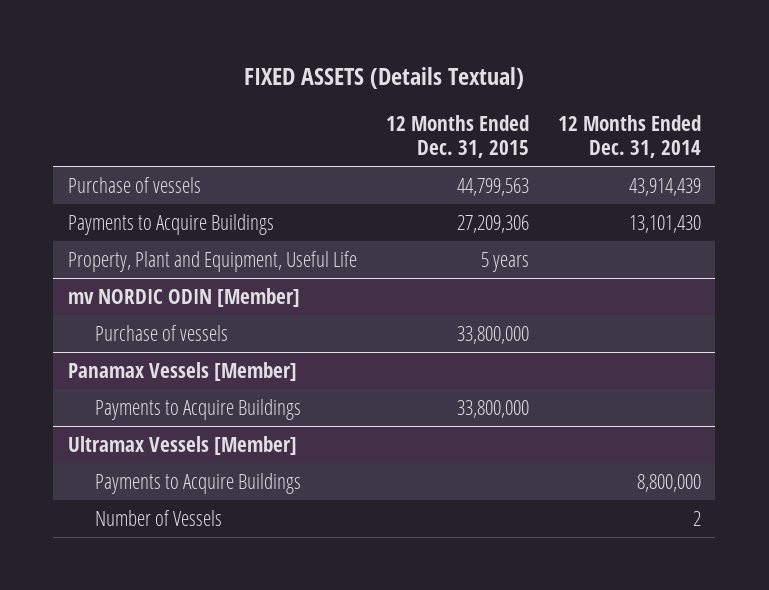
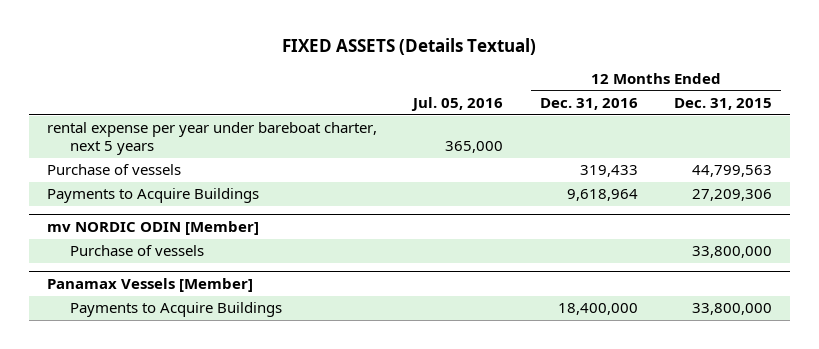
[557,114,701,159] 12 Months Ended Dec. 31, 2014 -> none
none -> [411,97,504,112] Jul. 05, 2016
none -> [539,98,638,111] Dec. 31, 2016
none -> [46,122,377,156] rental expense per year under bareboat charter, next 5 years
[67,250,357,272] Property, Plant and Equipment, Useful Life -> none
[67,435,297,455] Ultramax Vessels [Member] -> none
[94,472,301,494] Payments to Acquire Buildings -> none
[94,509,222,526] Number of Vessels -> none

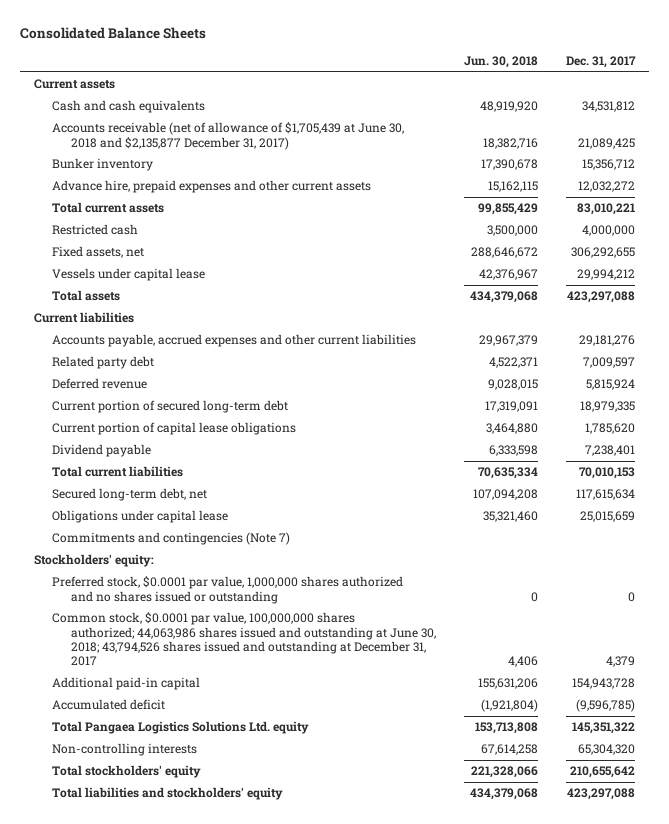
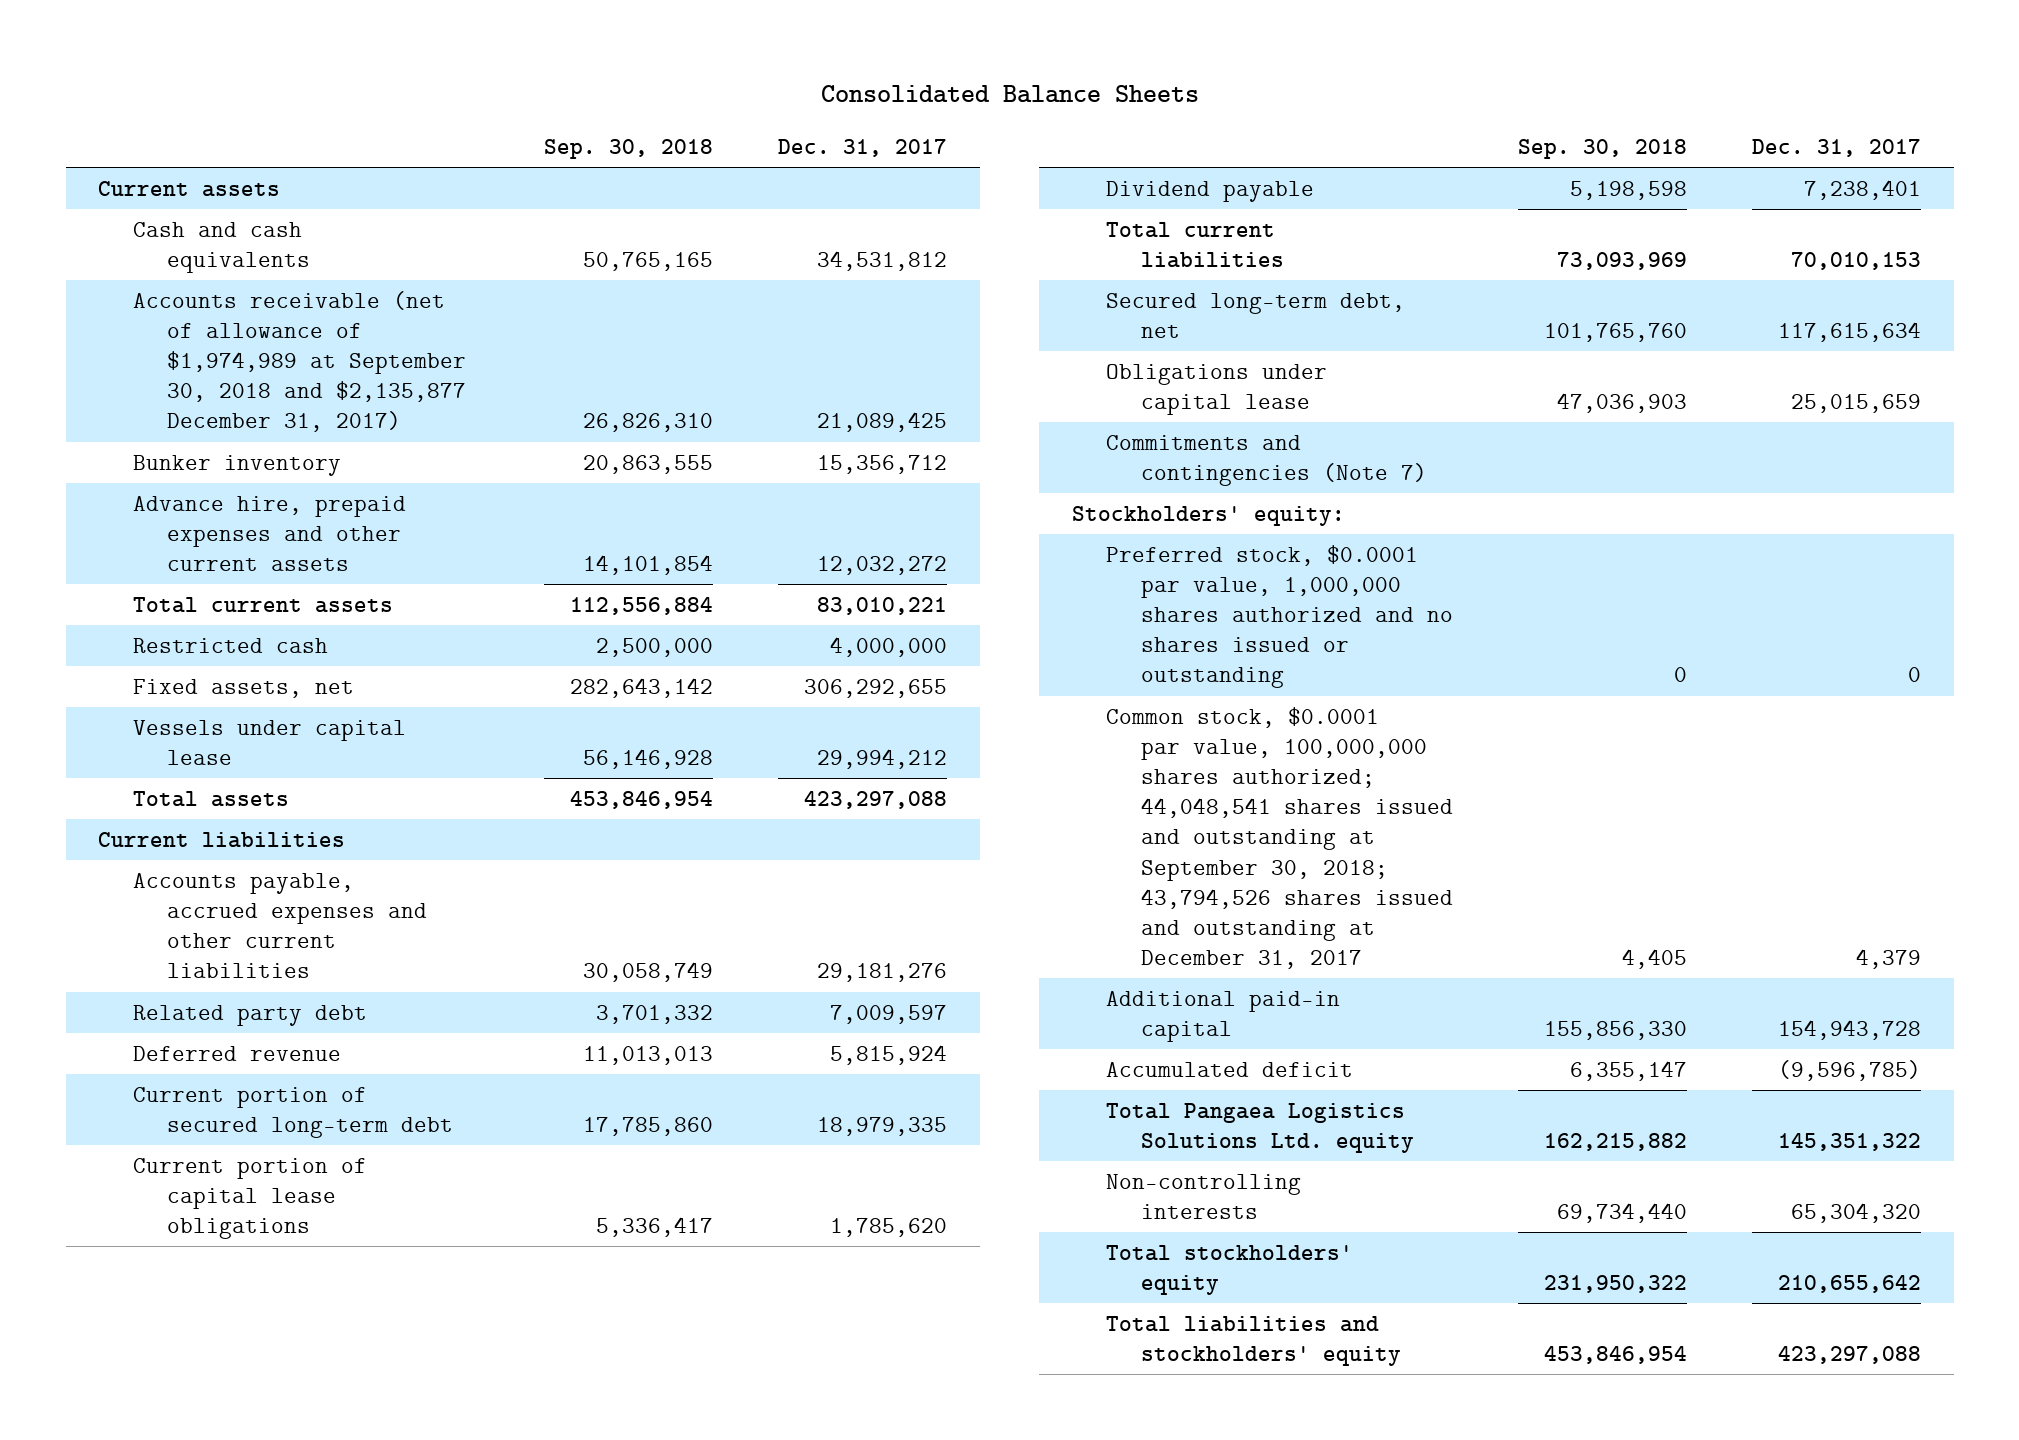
[463,56,538,69] Jun. 30, 2018 -> none
none -> [544,138,714,159] Sep. 30, 2018
[52,122,405,150] Accounts receivable (net of allowance of $1,705,439 at June 30, 2018 and $2,135,877 December 31, 2017) -> [132,290,467,433] Accounts receivable (net of allowance of $1,974,989 at September 30, 2018 and $2,135,877 December 31, 2017)
[52,612,436,667] Common stock, $0.0001 par value, 100,000,000 shares authorized; 44,063,986 shares issued and outstanding at June 30, 2018; 43,794,526 shares issued and outstanding at December 31, 2017 -> [1106,706,1453,969] Common stock, $0.0001 par value, 100,000,000 shares authorized; 44,048,541 shares issued and outstanding at September 30, 2018; 43,794,526 shares issued and outstanding at December 31, 2017

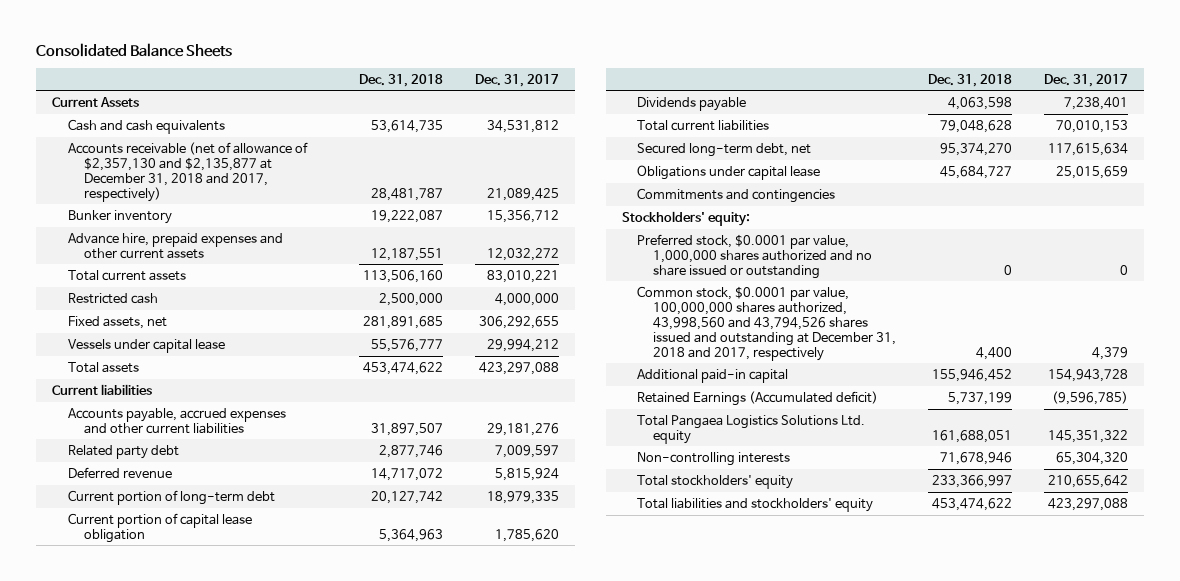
[544,138,714,159] Sep. 30, 2018 -> none
none -> [358,73,443,87] Dec. 31, 2018
[98,180,281,197] Current assets -> [52,96,140,107] Current Assets
[132,290,467,433] Accounts receivable (net of allowance of $1,974,989 at September 30, 2018 and $2,135,877 December 31, 2017) -> [68,141,309,202] Accounts receivable (net of allowance of $2,357,130 and $2,135,877 at December 31, 2018 and 2017, respectively)
[132,1086,454,1138] Current portion of secured long-term debt -> [68,489,276,505] Current portion of long-term debt
[132,1157,367,1240] Current portion of capital lease obligations -> [68,512,253,543] Current portion of capital lease obligation
[1106,180,1315,202] Dividend payable -> [637,96,747,111] Dividends payable
[1106,434,1427,486] Commitments and contingencies (Note 7) -> [637,187,836,203] Commitments and contingencies
[1106,544,1453,689] Preferred stock, $0.0001 par value, 1,000,000 shares authorized and no shares issued or outstanding -> [637,233,873,279] Preferred stock, $0.0001 par value, 1,000,000 shares authorized and no share issued or outstanding
[1106,706,1453,969] Common stock, $0.0001 par value, 100,000,000 shares authorized; 44,048,541 shares issued and outstanding at September 30, 2018; 43,794,526 shares issued and outstanding at December 31, 2017 -> [637,285,897,361] Common stock, $0.0001 par value, 100,000,000 shares authorized, 43,998,560 and 43,794,526 shares issued and outstanding at December 31, 2018 and 2017, respectively
[1106,1061,1354,1077] Accumulated deficit -> [637,390,879,406] Retained Earnings (Accumulated deficit)

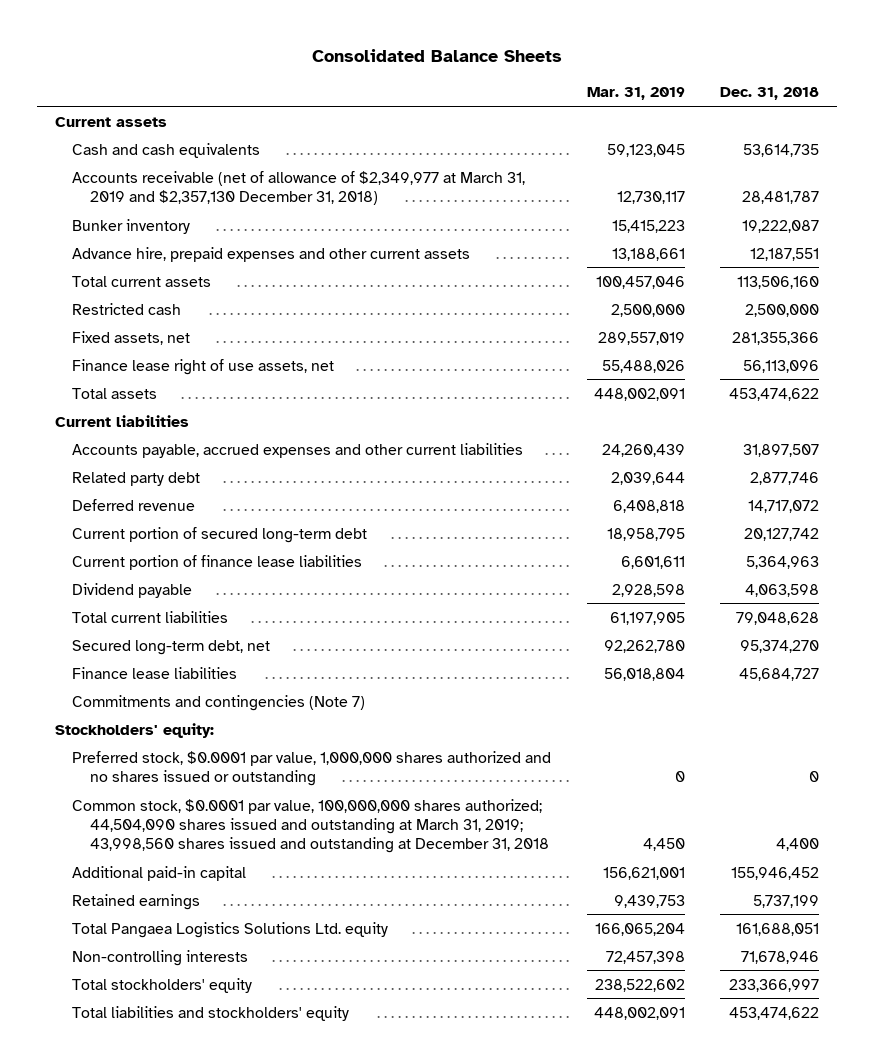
[474,73,559,87] Dec. 31, 2017 -> none
none -> [586,87,685,101] Mar. 31, 2019
[52,96,140,107] Current Assets -> [54,116,167,127] Current assets
[68,141,309,202] Accounts receivable (net of allowance of $2,357,130 and $2,135,877 at December 31, 2018 and 2017, respectively) -> [72,170,526,206] Accounts receivable (net of allowance of $2,349,977 at March 31, 2019 and $2,357,130 December 31, 2018)
[68,338,226,353] Vessels under capital lease -> none
[362,315,443,329] 281,891,685 -> [732,331,820,345] 281,355,366
none -> [72,358,335,375] Finance lease right of use assets, net
[68,489,276,505] Current portion of long-term debt -> [72,526,368,543] Current portion of secured long-term debt
[68,512,253,543] Current portion of capital lease obligation -> [72,554,363,570] Current portion of finance lease liabilities
[637,96,747,111] Dividends payable -> [72,582,193,598] Dividend payable
[637,164,821,180] Obligations under capital lease -> [72,666,238,679] Finance lease liabilities
[637,187,836,203] Commitments and contingencies -> [72,694,366,711] Commitments and contingencies (Note 7)
[637,233,873,279] Preferred stock, $0.0001 par value, 1,000,000 shares authorized and no share issued or outstanding -> [72,750,552,787] Preferred stock, $0.0001 par value, 1,000,000 shares authorized and no shares issued or outstanding
[637,285,897,361] Common stock, $0.0001 par value, 100,000,000 shares authorized, 43,998,560 and 43,794,526 shares issued and outstanding at December 31, 2018 and 2017, respectively -> [72,798,549,854] Common stock, $0.0001 par value, 100,000,000 shares authorized; 44,504,090 shares issued and outstanding at March 31, 2019; 43,998,560 shares issued and outstanding at December 31, 2018
[637,390,879,406] Retained Earnings (Accumulated deficit) -> [72,893,201,910] Retained earnings

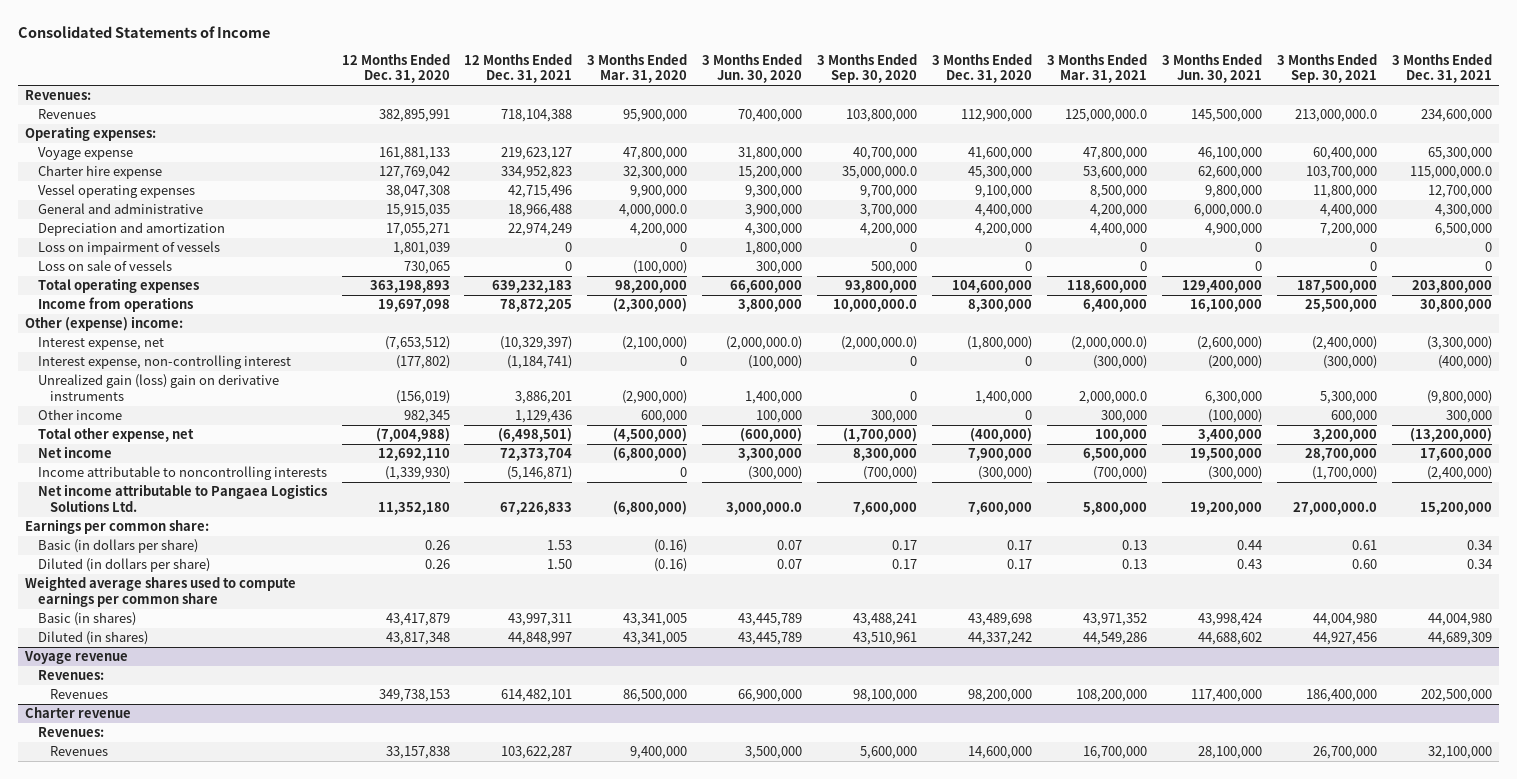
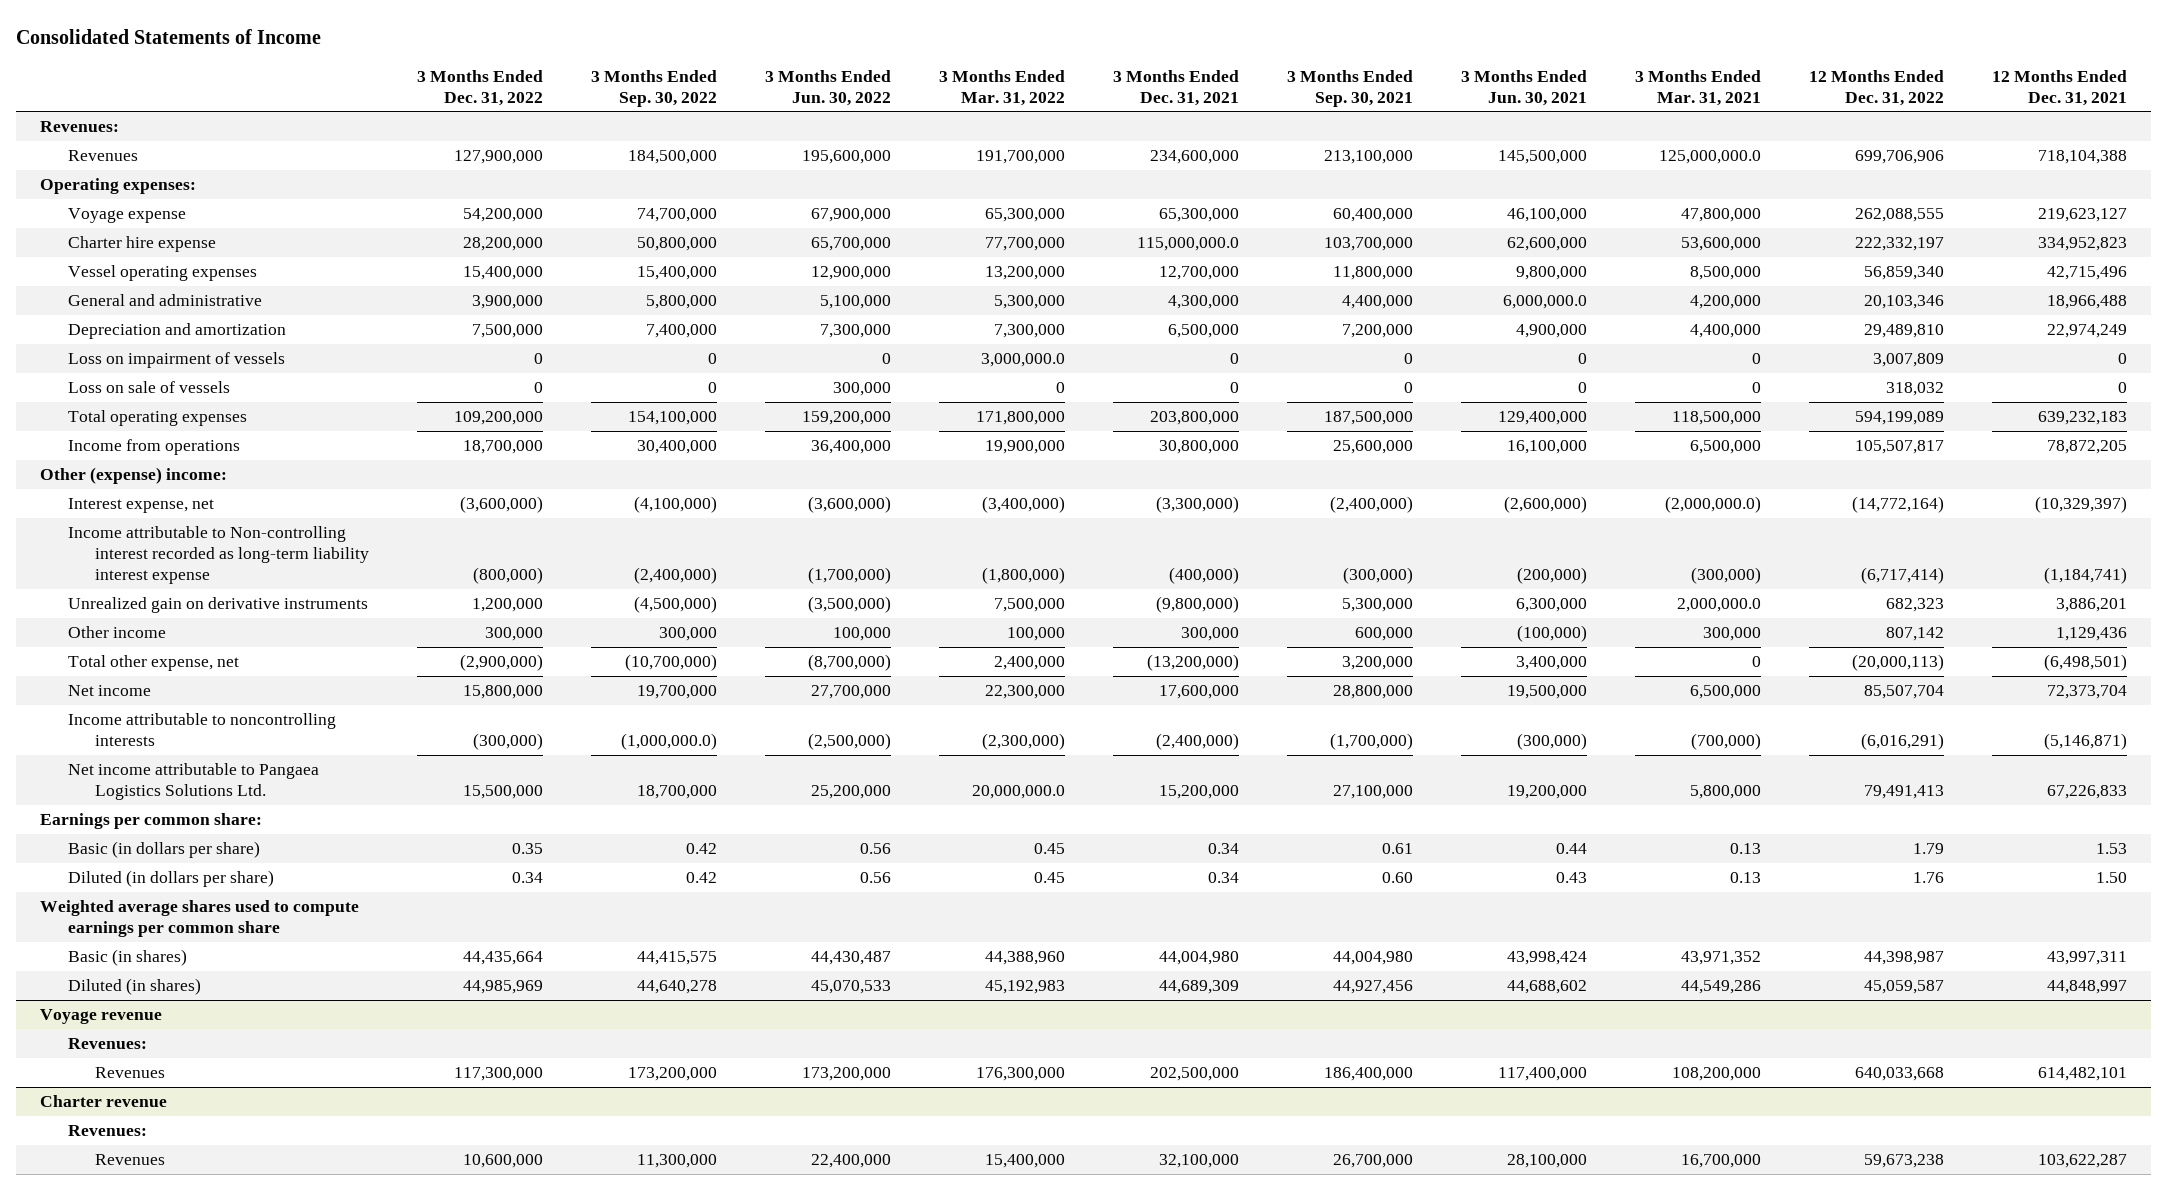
[341,53,450,84] 12 Months Ended Dec. 31, 2020 -> none
[587,53,688,84] 3 Months Ended Mar. 31, 2020 -> none
[702,53,803,84] 3 Months Ended Jun. 30, 2020 -> none
[817,53,918,84] 3 Months Ended Sep. 30, 2020 -> none
[932,53,1033,84] 3 Months Ended Dec. 31, 2020 -> none
none -> [416,69,543,106] 3 Months Ended Dec. 31, 2022
none -> [590,69,717,107] 3 Months Ended Sep. 30, 2022
none -> [764,69,891,106] 3 Months Ended Jun. 30, 2022
none -> [938,69,1065,106] 3 Months Ended Mar. 31, 2022
none -> [1808,69,1944,106] 12 Months Ended Dec. 31, 2022
[1294,109,1377,123] 213,000,000.0 -> [1323,150,1413,165] 213,100,000
[1066,280,1147,294] 118,600,000 -> [1671,411,1761,426] 118,500,000
[1082,299,1147,313] 6,400,000 -> [1689,440,1761,455] 6,500,000
[1304,299,1377,313] 25,500,000 -> [1332,440,1413,455] 25,600,000
[37,355,291,370] Interest expense, non-controlling interest -> [67,526,369,585] Income attributable to Non-controlling interest recorded as long-term liability interest expense
[37,374,279,401] Unrealized gain (loss) gain on derivative instruments -> [67,597,368,614] Unrealized gain on derivative instruments
[1094,429,1147,443] 100,000 -> [1751,656,1761,668] 0
[1304,448,1377,462] 28,700,000 -> [1332,685,1413,700] 28,800,000
[1292,501,1377,515] 27,000,000.0 -> [1332,785,1413,800] 27,100,000

